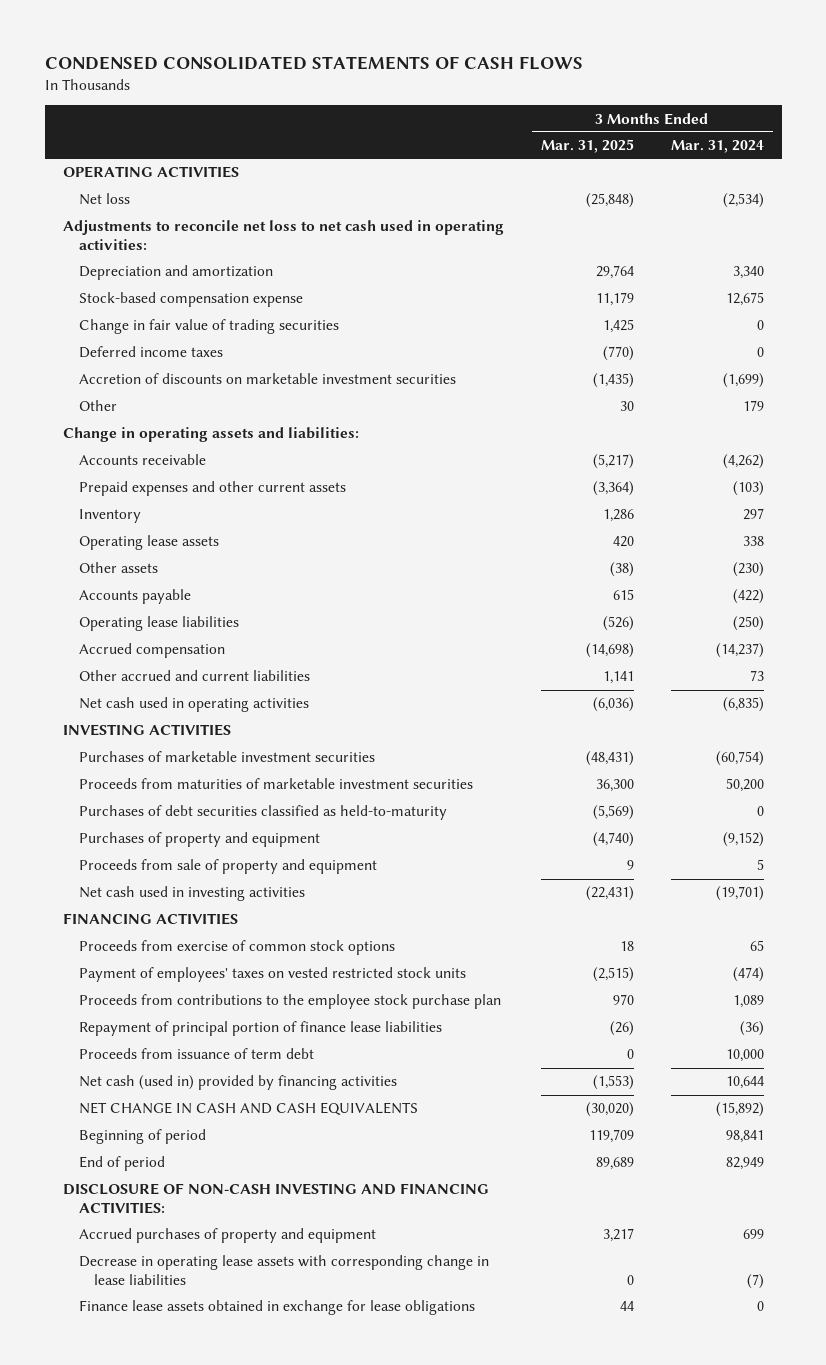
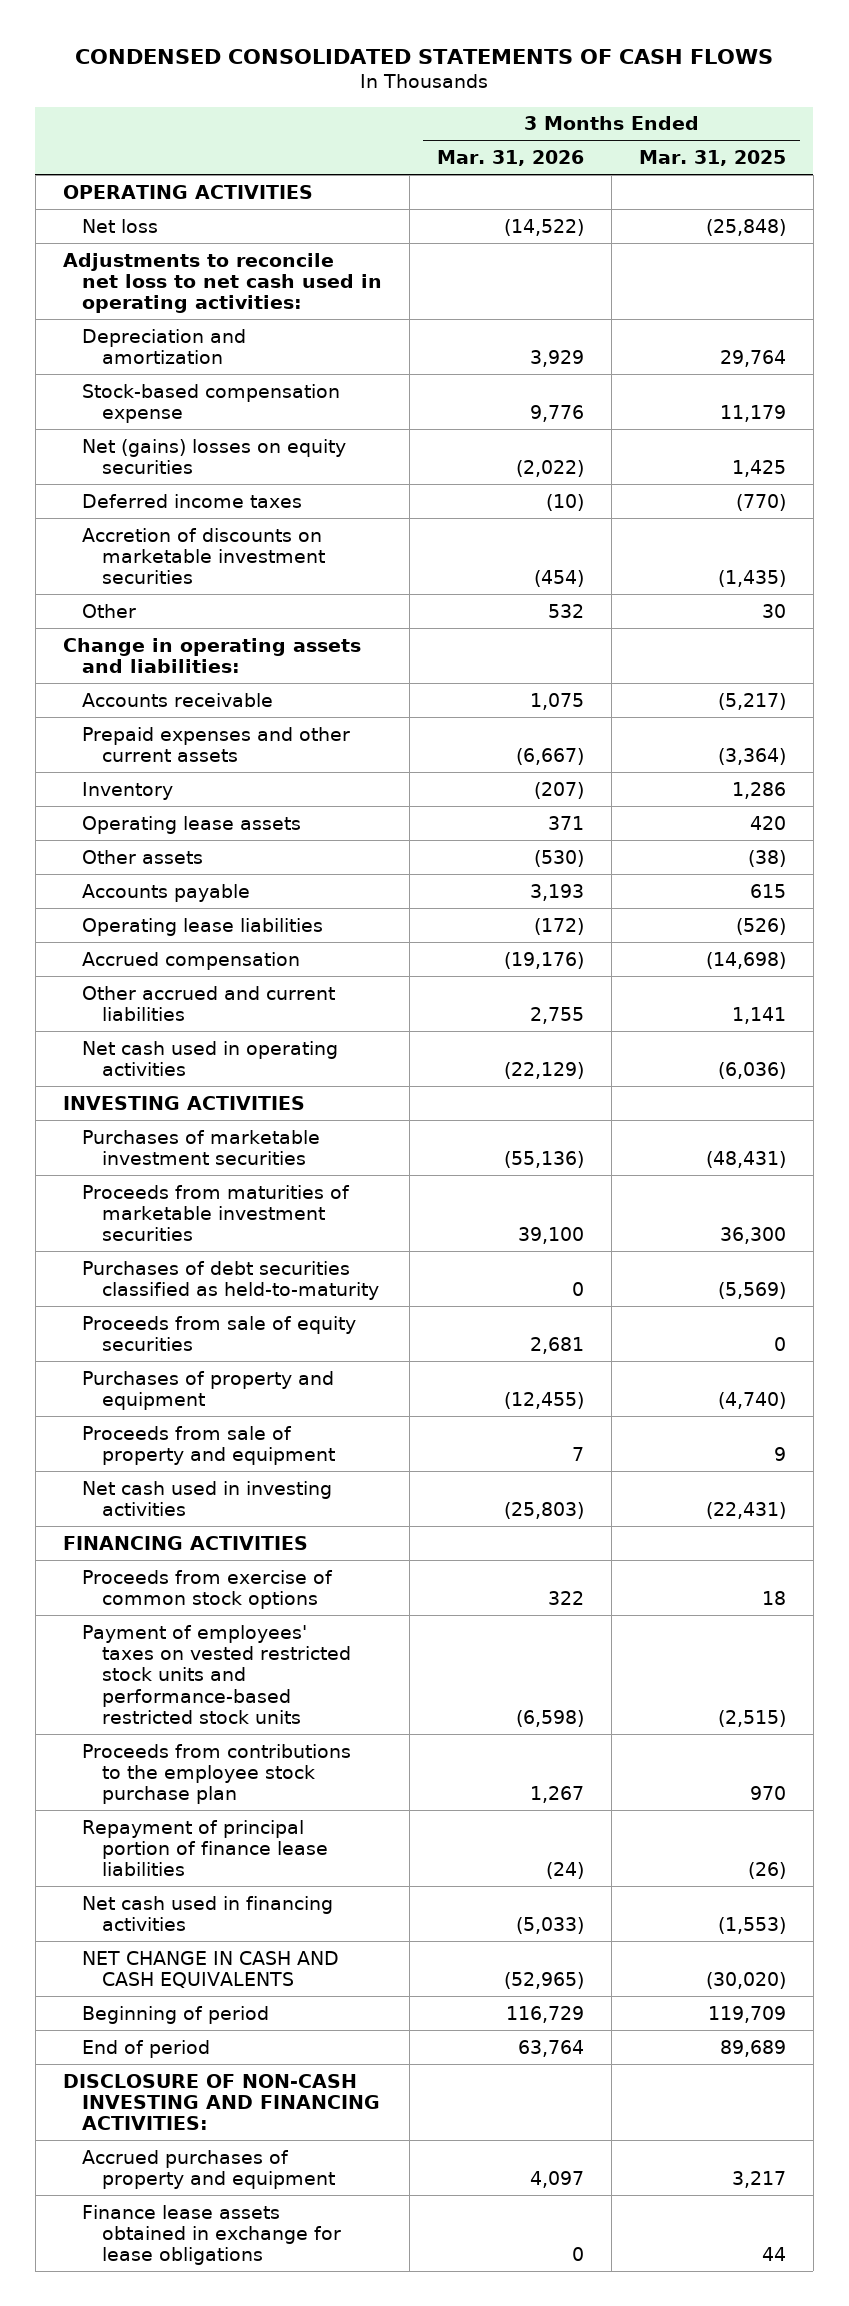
[670,140,764,154] Mar. 31, 2024 -> none
none -> [437,149,585,166] Mar. 31, 2026
[78,319,339,335] Change in fair value of trading securities -> [82,438,347,474] Net (gains) losses on equity securities
none -> [82,1315,357,1351] Proceeds from sale of equity securities
[78,967,466,983] Payment of employees' taxes on vested restricted stock units -> [82,1624,352,1725] Payment of employees' taxes on vested restricted stock units and performance-based restricted stock units
[78,1048,314,1060] Proceeds from issuance of term debt -> none
[78,1075,397,1091] Net cash (used in) provided by financing activities -> [82,1895,334,1931] Net cash used in financing activities
[78,1255,489,1286] Decrease in operating lease assets with corresponding change in lease liabilities -> none

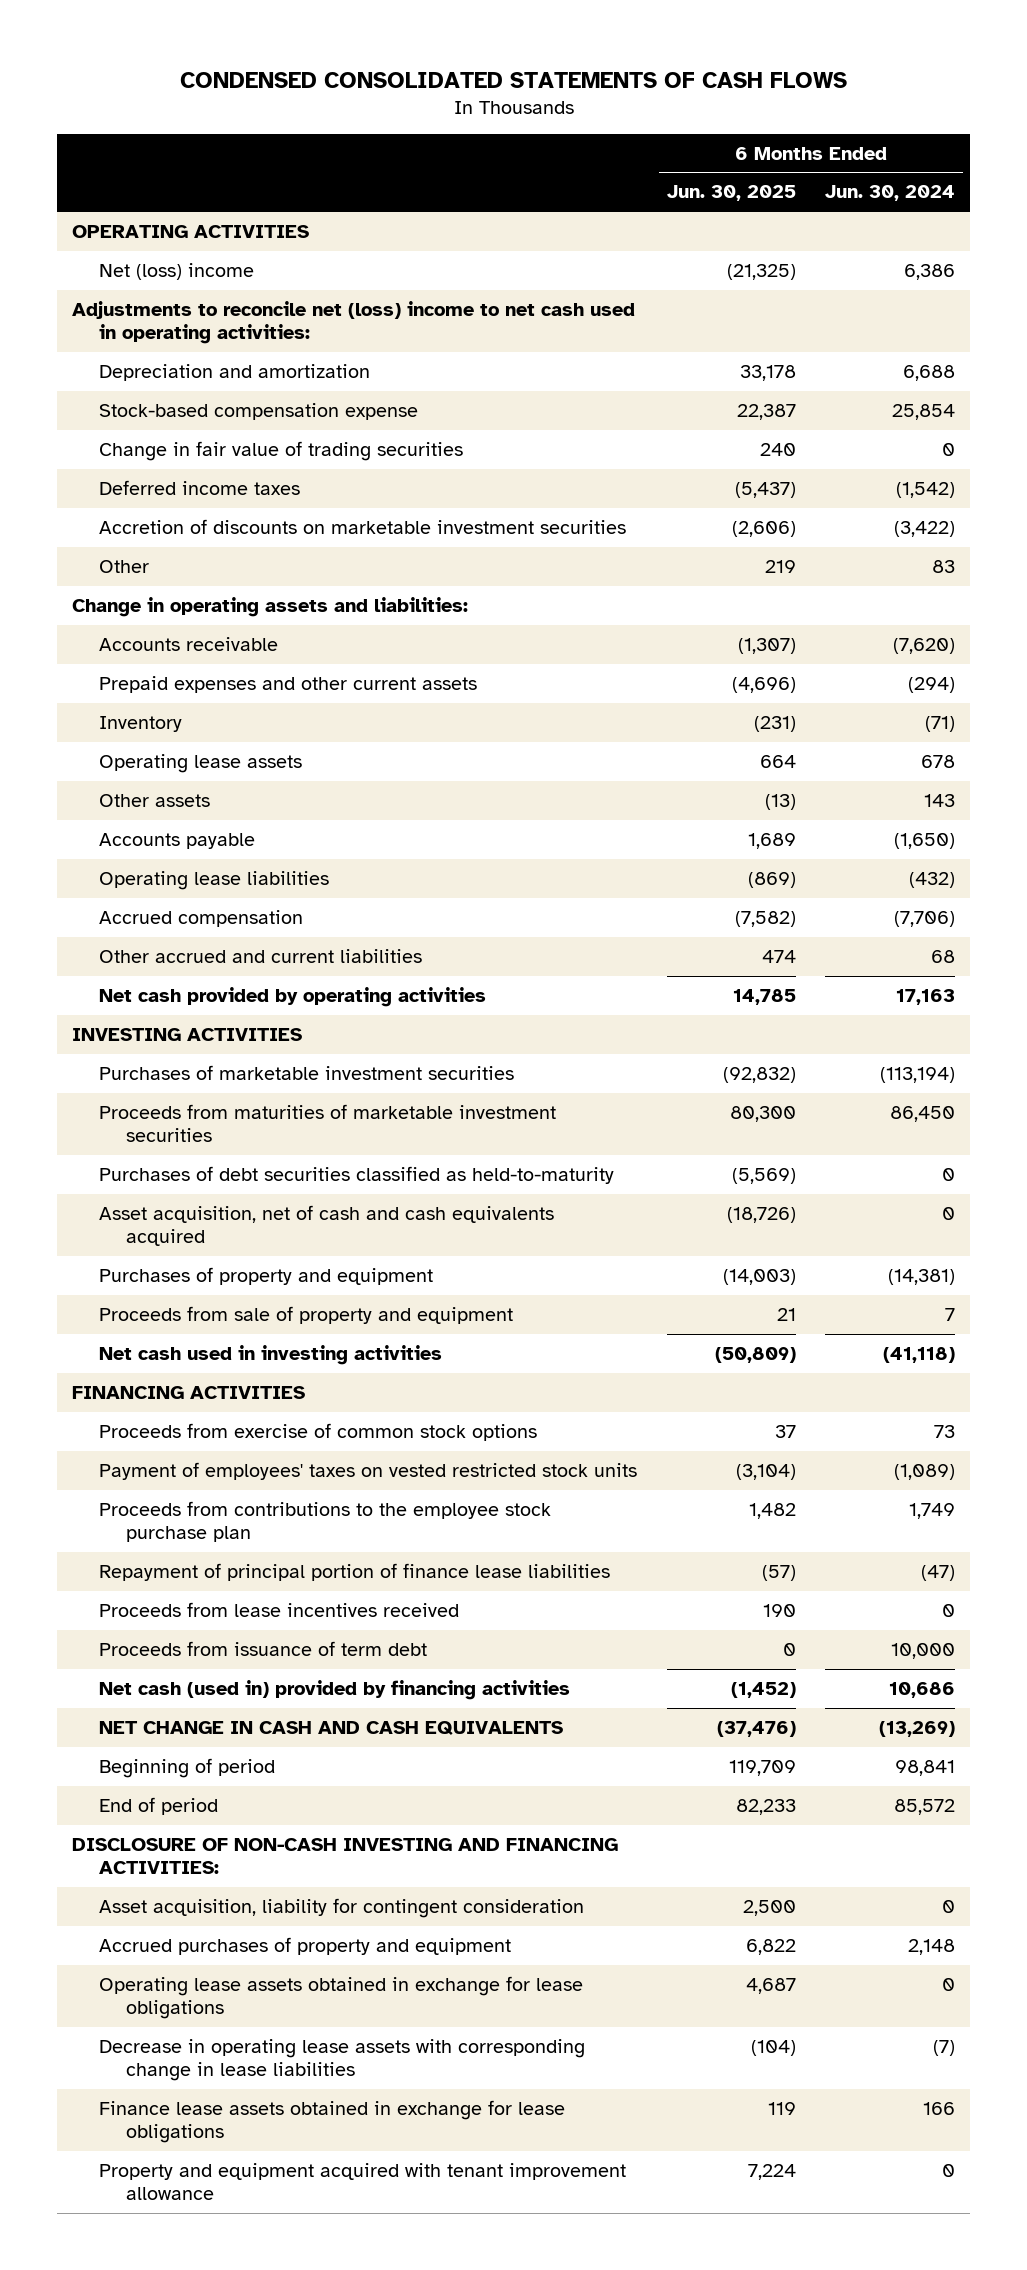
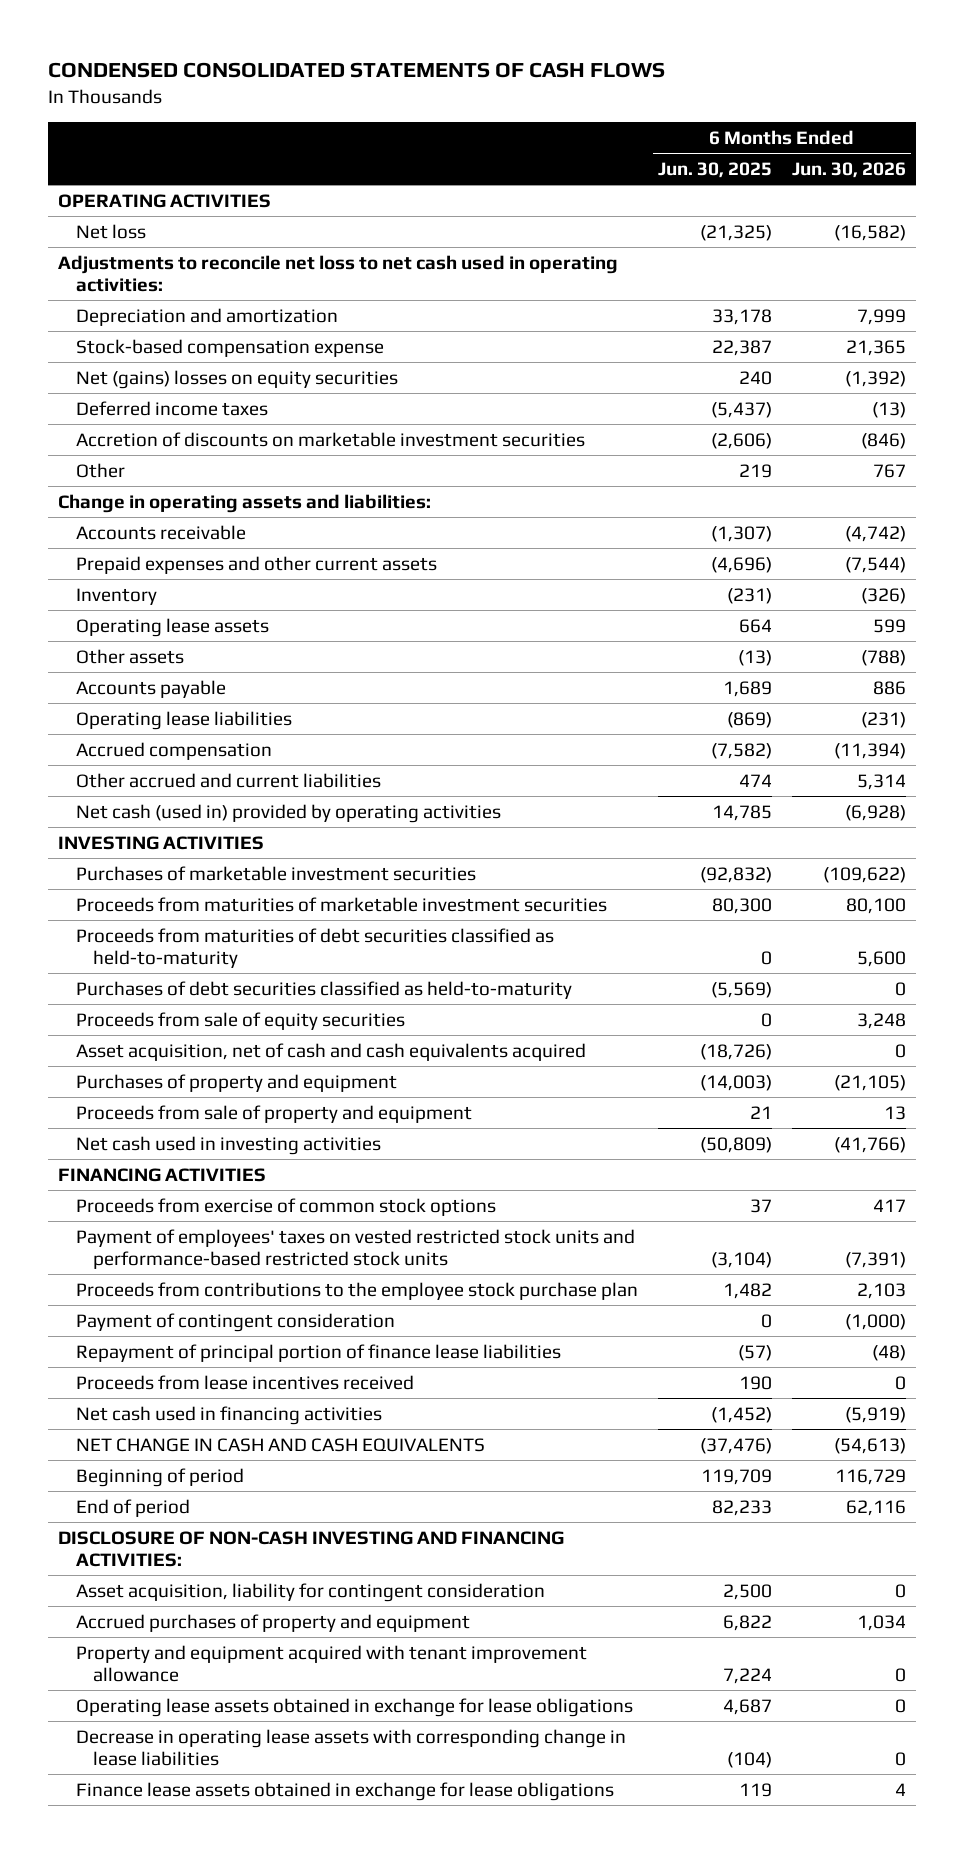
[825,185,956,202] Jun. 30, 2024 -> none
none -> [791,161,906,178] Jun. 30, 2026
[98,262,254,280] Net (loss) income -> [75,223,146,239] Net loss
[71,300,635,345] Adjustments to reconcile net (loss) income to net cash used in operating activities: -> [58,254,619,292] Adjustments to reconcile net loss to net cash used in operating activities:
[98,440,463,461] Change in fair value of trading securities -> none
none -> [75,369,398,389] Net (gains) losses on equity securities
[98,986,486,1007] Net cash provided by operating activities -> [75,803,501,823] Net cash (used in) provided by operating activities
none -> [75,927,554,968] Proceeds from maturities of debt securities classified as held-to-maturity
none -> [75,1011,405,1030] Proceeds from sale of equity securities
[98,1461,637,1480] Payment of employees' taxes on vested restricted stock units -> [75,1228,635,1269] Payment of employees' taxes on vested restricted stock units and performance-based restricted stock units
none -> [75,1312,395,1332] Payment of contingent consideration
[98,1640,427,1656] Proceeds from issuance of term debt -> none
[98,1679,570,1700] Net cash (used in) provided by financing activities -> [75,1405,382,1425] Net cash used in financing activities
[98,2162,626,2201] Property and equipment acquired with tenant improvement allowance -> [75,1644,587,1682] Property and equipment acquired with tenant improvement allowance

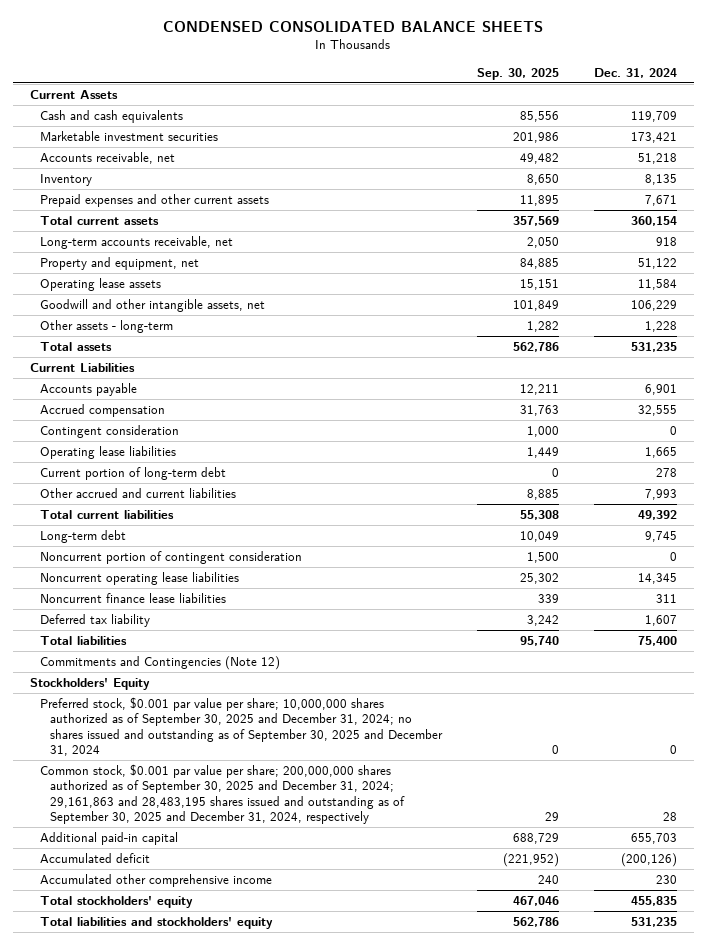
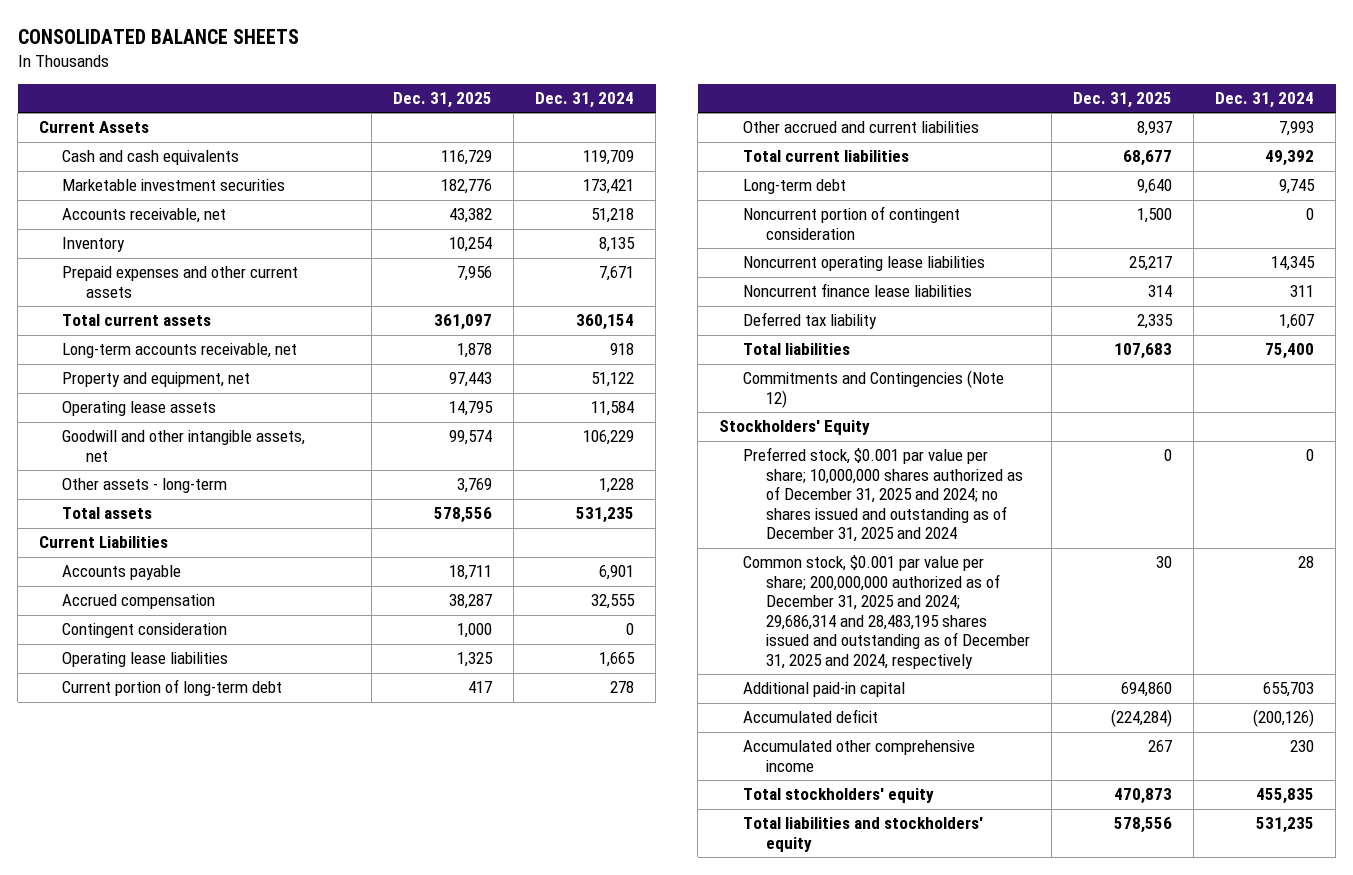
[163,21,544,33] CONDENSED CONSOLIDATED BALANCE SHEETS -> [17,28,299,44] CONSOLIDATED BALANCE SHEETS
[477,67,560,80] Sep. 30, 2025 -> none
none -> [392,92,492,109] Dec. 31, 2025
[40,696,444,757] Preferred stock, $0.001 par value per share; 10,000,000 shares authorized as of September 30, 2025 and December 31, 2024; no shares issued and outstanding as of September 30, 2025 and December 31, 2024 -> [742,447,1023,543] Preferred stock, $0.001 par value per share; 10,000,000 shares authorized as of December 31, 2025 and 2024; no shares issued and outstanding as of December 31, 2025 and 2024
[40,763,406,825] Common stock, $0.001 par value per share; 200,000,000 shares authorized as of September 30, 2025 and December 31, 2024; 29,161,863 and 28,483,195 shares issued and outstanding as of September 30, 2025 and December 31, 2024, respectively -> [742,555,1030,669] Common stock, $0.001 par value per share; 200,000,000 authorized as of December 31, 2025 and 2024; 29,686,314 and 28,483,195 shares issued and outstanding as of December 31, 2025 and 2024, respectively

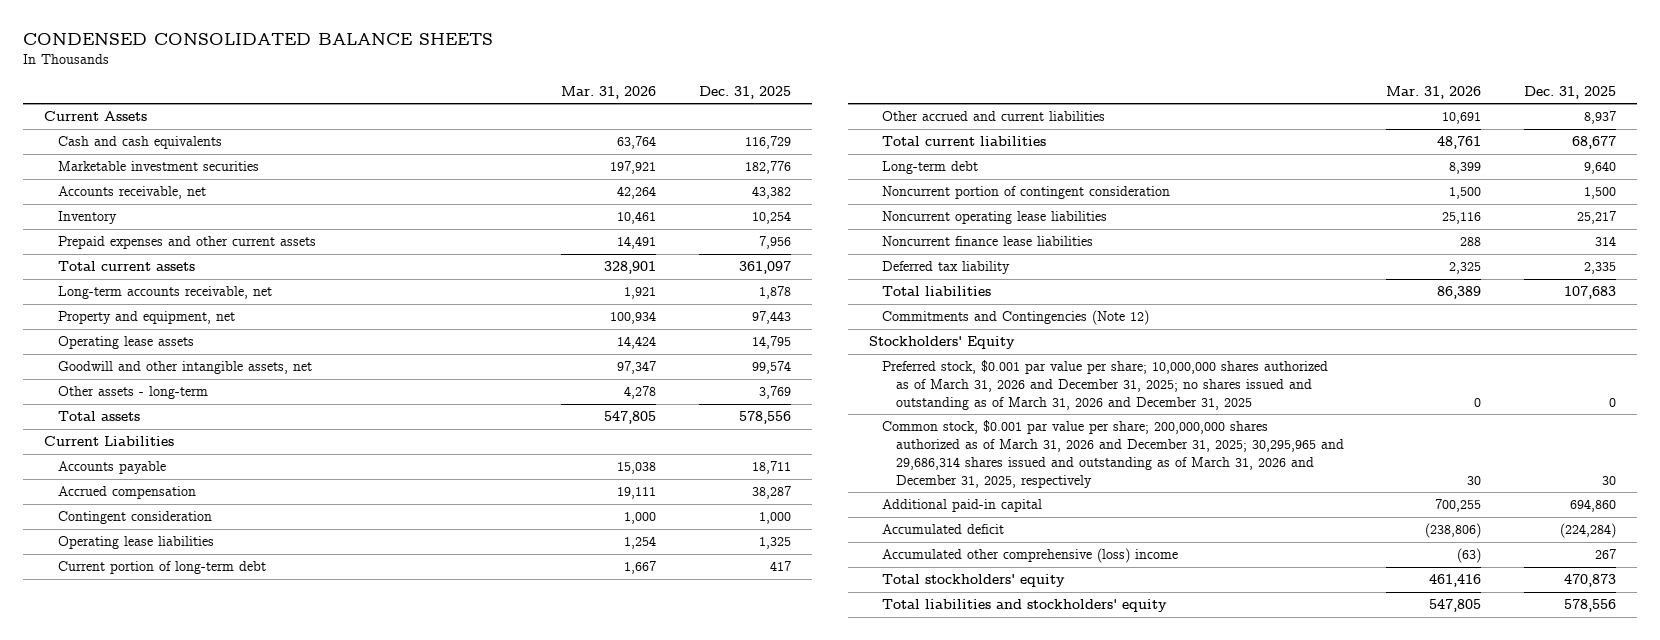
[17,28,299,44] CONSOLIDATED BALANCE SHEETS -> [23,33,494,46] CONDENSED CONSOLIDATED BALANCE SHEETS
[535,92,635,109] Dec. 31, 2024 -> none
none -> [561,85,657,99] Mar. 31, 2026
[742,447,1023,543] Preferred stock, $0.001 par value per share; 10,000,000 shares authorized as of December 31, 2025 and 2024; no shares issued and outstanding as of December 31, 2025 and 2024 -> [882,360,1329,410] Preferred stock, $0.001 par value per share; 10,000,000 shares authorized as of March 31, 2026 and December 31, 2025; no shares issued and outstanding as of March 31, 2026 and December 31, 2025
[742,555,1030,669] Common stock, $0.001 par value per share; 200,000,000 authorized as of December 31, 2025 and 2024; 29,686,314 and 28,483,195 shares issued and outstanding as of December 31, 2025 and 2024, respectively -> [882,420,1344,488] Common stock, $0.001 par value per share; 200,000,000 shares authorized as of March 31, 2026 and December 31, 2025; 30,295,965 and 29,686,314 shares issued and outstanding as of March 31, 2026 and December 31, 2025, respectively
[742,740,975,772] Accumulated other comprehensive income -> [882,548,1179,564] Accumulated other comprehensive (loss) income

